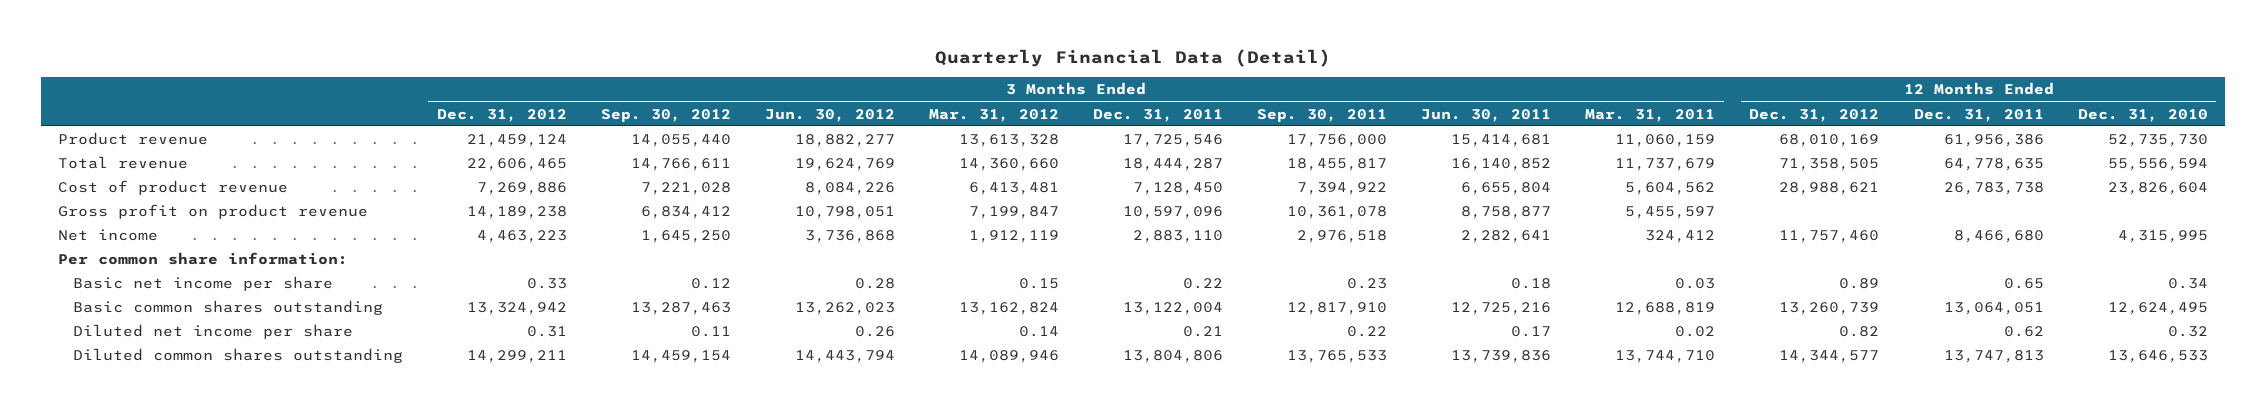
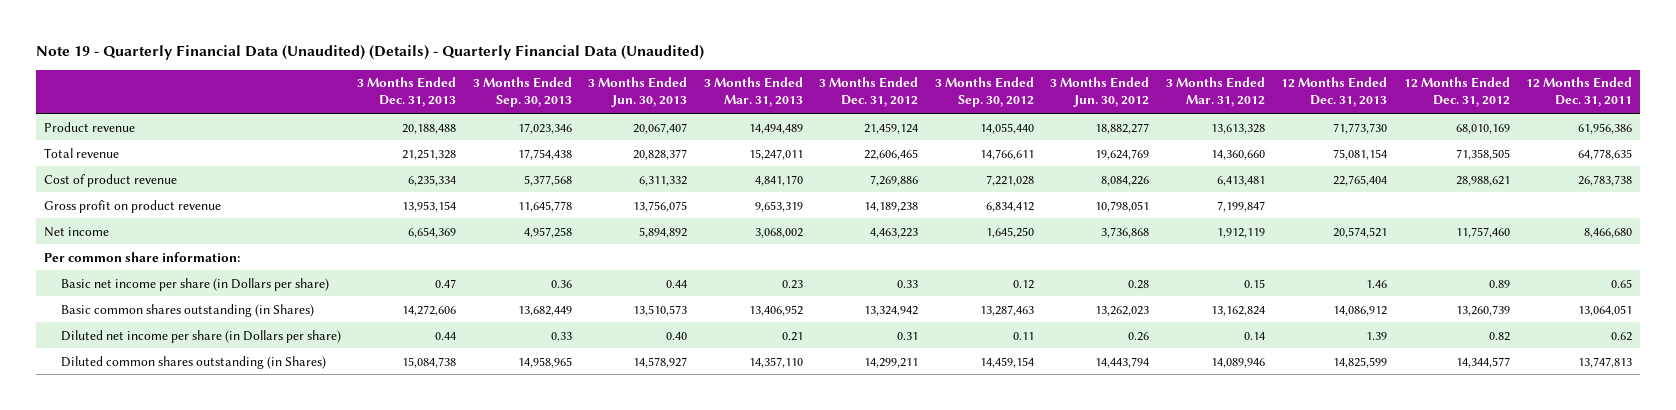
[935,49,1332,68] Quarterly Financial Data (Detail) -> [35,45,704,61] Note 19 - Quarterly Financial Data (Unaudited) (Details) - Quarterly Financial Data (Unaudited)
[1093,108,1224,122] Dec. 31, 2011 -> none
[1257,108,1388,122] Sep. 30, 2011 -> none
[1421,108,1552,122] Jun. 30, 2011 -> none
[1585,108,1716,122] Mar. 31, 2011 -> none
[2077,108,2208,122] Dec. 31, 2010 -> none
none -> [357,77,457,108] 3 Months Ended Dec. 31, 2013
none -> [472,77,572,108] 3 Months Ended Sep. 30, 2013
none -> [588,77,688,108] 3 Months Ended Jun. 30, 2013
none -> [703,77,803,108] 3 Months Ended Mar. 31, 2013
none -> [1281,77,1388,108] 12 Months Ended Dec. 31, 2013
[72,276,333,292] Basic net income per share -> [60,277,329,291] Basic net income per share (in Dollars per share)
[72,300,383,316] Basic common shares outstanding -> [60,303,314,317] Basic common shares outstanding (in Shares)
[72,324,353,340] Diluted net income per share -> [60,329,341,343] Diluted net income per share (in Dollars per share)
[72,348,403,364] Diluted common shares outstanding -> [60,355,326,369] Diluted common shares outstanding (in Shares)

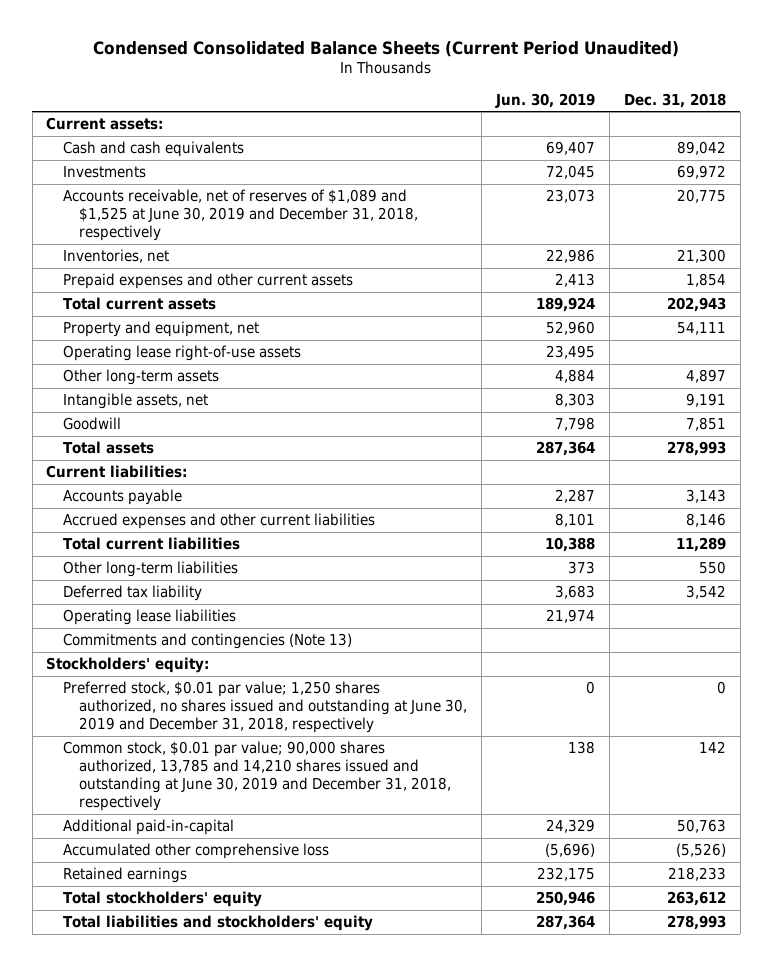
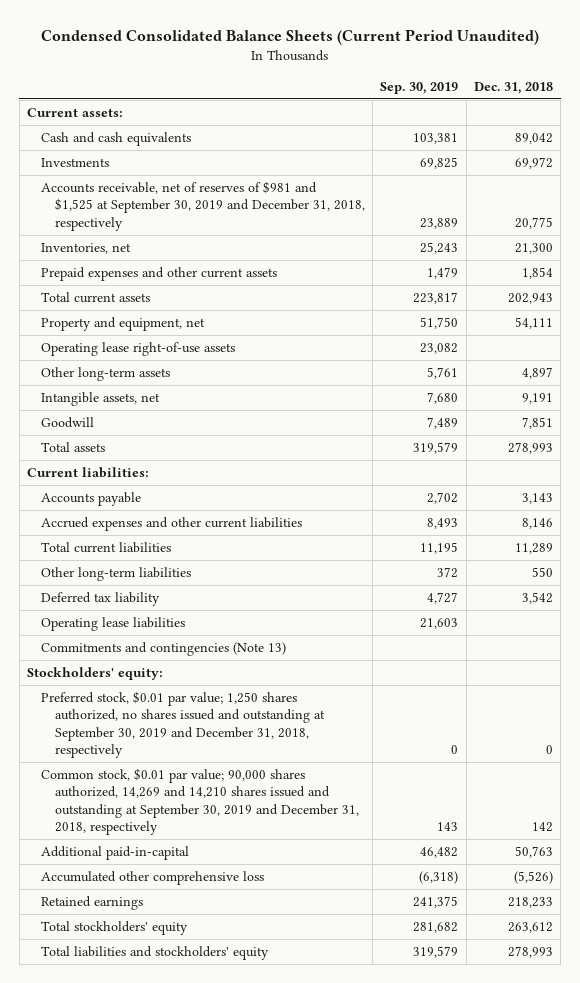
[495,92,596,108] Jun. 30, 2019 -> none
none -> [380,82,459,95] Sep. 30, 2019
[62,189,419,242] Accounts receivable, net of reserves of $1,089 and $1,525 at June 30, 2019 and December 31, 2018, respectively -> [40,180,365,231] Accounts receivable, net of reserves of $981 and $1,525 at September 30, 2019 and December 31, 2018, respectively
[62,681,468,734] Preferred stock, $0.01 par value; 1,250 shares authorized, no shares issued and outstanding at June 30, 2019 and December 31, 2018, respectively -> [40,690,325,759] Preferred stock, $0.01 par value; 1,250 shares authorized, no shares issued and outstanding at September 30, 2019 and December 31, 2018, respectively
[62,741,452,812] Common stock, $0.01 par value; 90,000 shares authorized, 13,785 and 14,210 shares issued and outstanding at June 30, 2019 and December 31, 2018, respectively -> [40,767,359,836] Common stock, $0.01 par value; 90,000 shares authorized, 14,269 and 14,210 shares issued and outstanding at September 30, 2019 and December 31, 2018, respectively

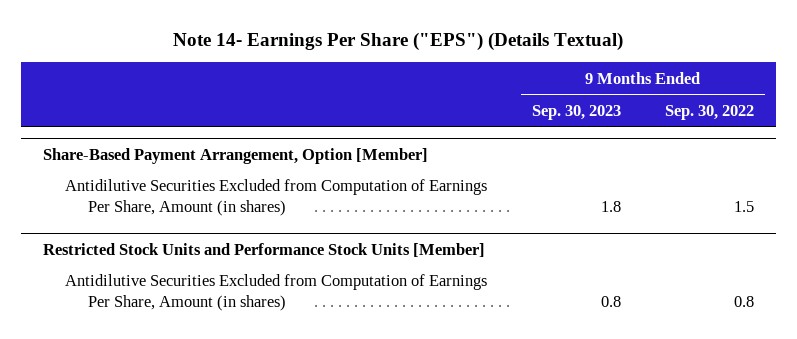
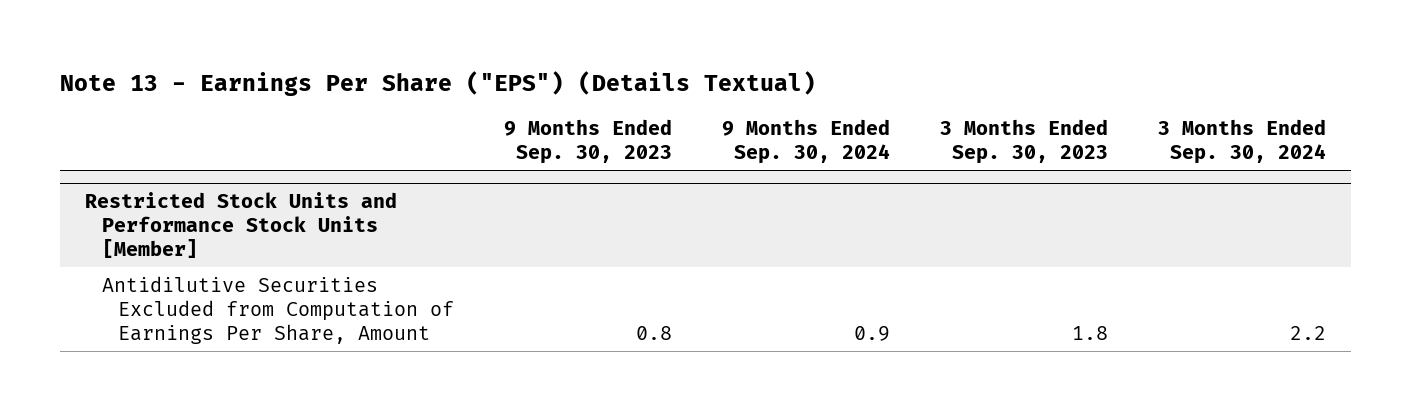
[173,32,624,52] Note 14- Earnings Per Share ("EPS") (Details Textual) -> [60,70,817,96] Note 13 - Earnings Per Share ("EPS") (Details Textual)
[665,104,755,120] Sep. 30, 2022 -> none
none -> [722,118,891,165] 9 Months Ended Sep. 30, 2024
none -> [940,118,1109,165] 3 Months Ended Sep. 30, 2023
none -> [1158,118,1327,165] 3 Months Ended Sep. 30, 2024
[42,147,428,164] Share-Based Payment Arrangement, Option [Member] -> none
[65,179,488,216] Antidilutive Securities Excluded from Computation of Earnings Per Share, Amount (in shares) -> none
[65,274,488,311] Antidilutive Securities Excluded from Computation of Earnings Per Share, Amount (in shares) -> [101,275,455,345] Antidilutive Securities Excluded from Computation of Earnings Per Share, Amount

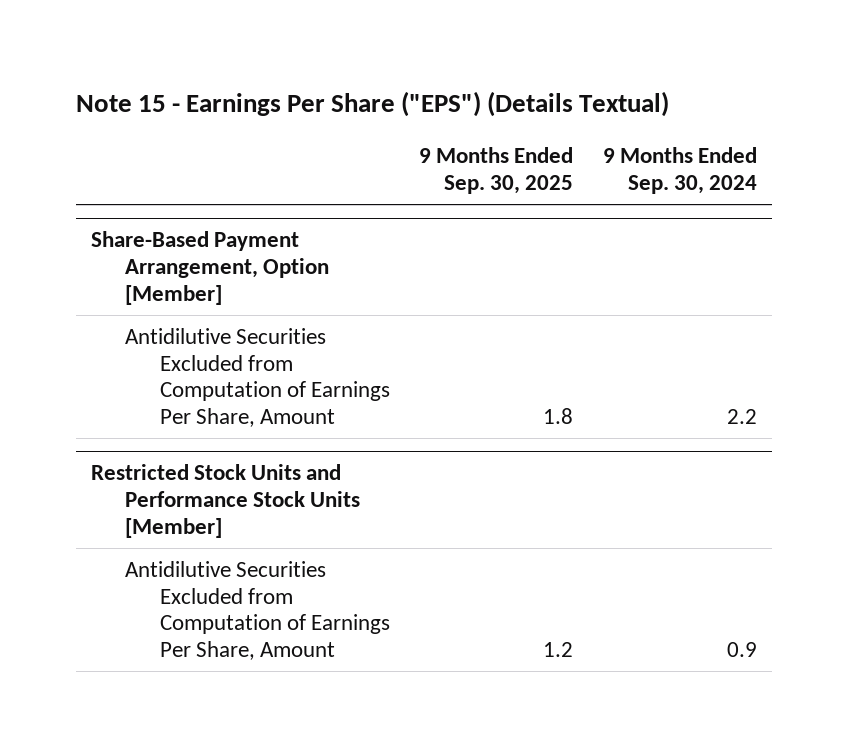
[60,70,817,96] Note 13 - Earnings Per Share ("EPS") (Details Textual) -> [76,90,670,117] Note 15 - Earnings Per Share ("EPS") (Details Textual)
[504,118,673,165] 9 Months Ended Sep. 30, 2023 -> none
[940,118,1109,165] 3 Months Ended Sep. 30, 2023 -> none
[1158,118,1327,165] 3 Months Ended Sep. 30, 2024 -> none
none -> [419,147,574,195] 9 Months Ended Sep. 30, 2025
none -> [90,231,330,305] Share-Based Payment Arrangement, Option [Member]
none -> [125,327,390,428] Antidilutive Securities Excluded from Computation of Earnings Per Share, Amount

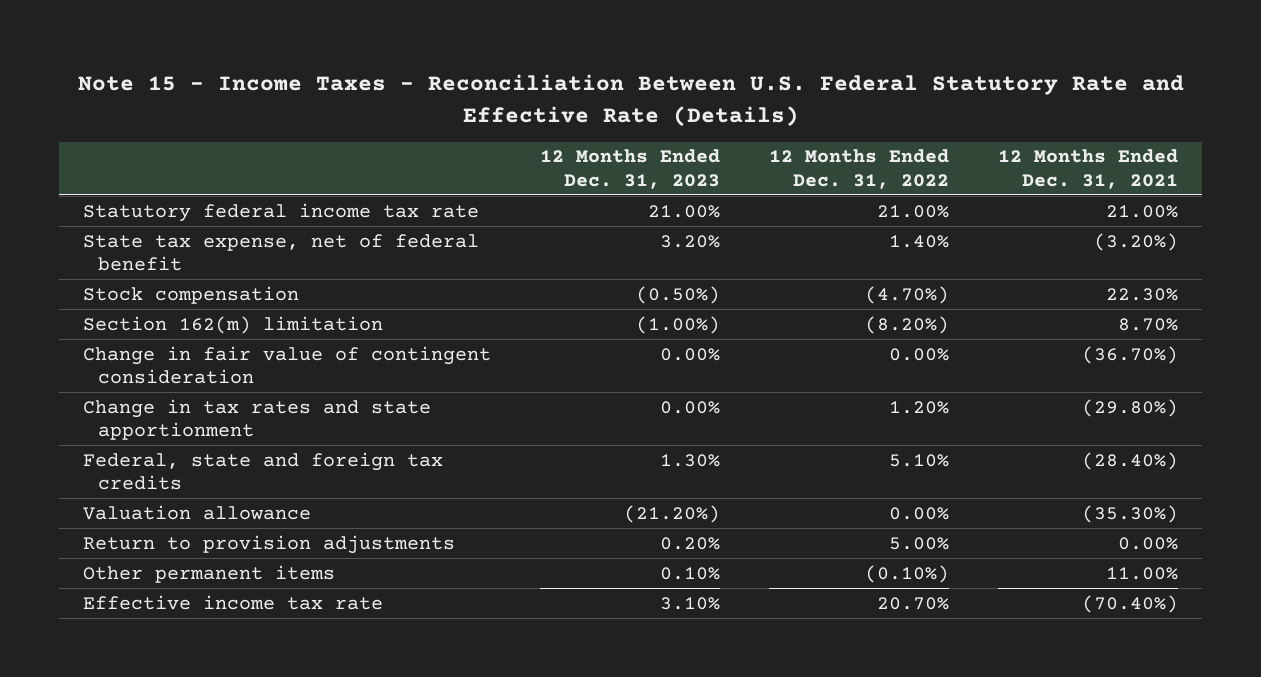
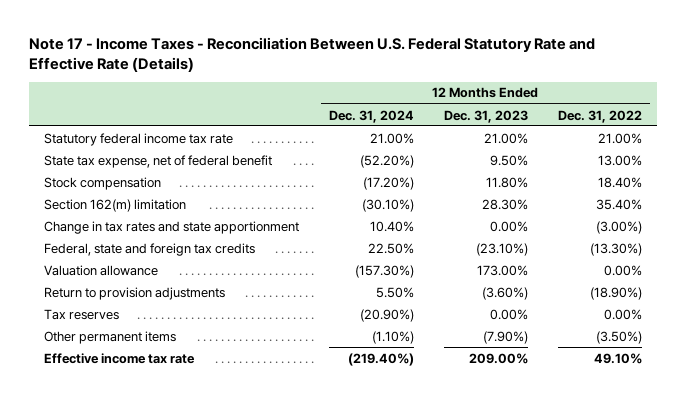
[77,74,1184,127] Note 15 - Income Taxes - Reconciliation Between U.S. Federal Statutory Rate and Effective Rate (Details) -> [28,36,595,72] Note 17 - Income Taxes - Reconciliation Between U.S. Federal Statutory Rate and Effective Rate (Details)
[998,149,1179,189] 12 Months Ended Dec. 31, 2021 -> none
none -> [328,109,414,123] Dec. 31, 2024
[83,345,492,385] Change in fair value of contingent consideration -> none
[660,234,721,248] 3.20% -> [489,154,528,166] 9.50%
[889,234,950,248] 1.40% -> [598,154,643,166] 13.00%
[636,285,721,304] (0.50%) -> [485,176,528,188] 11.80%
[865,285,950,304] (4.70%) -> [598,176,643,188] 18.40%
[636,315,721,334] (1.00%) -> [481,198,528,210] 28.30%
[865,315,950,334] (8.20%) -> [596,198,643,210] 35.40%
[889,400,950,414] 1.20% -> [596,220,643,234] (3.00%)
[660,453,721,467] 1.30% -> [475,242,528,256] (23.10%)
[889,453,950,467] 5.10% -> [590,242,643,256] (13.30%)
[624,504,721,523] (21.20%) -> [476,264,528,276] 173.00%
[660,536,721,550] 0.20% -> [481,286,528,300] (3.60%)
[889,536,950,550] 5.00% -> [590,286,643,300] (18.90%)
none -> [43,308,119,320] Tax reserves
[660,566,721,580] 0.10% -> [482,330,528,344] (7.90%)
[865,564,950,583] (0.10%) -> [596,330,643,344] (3.50%)
[660,596,721,610] 3.10% -> [468,352,528,364] 209.00%
[877,596,950,610] 20.70% -> [594,352,643,364] 49.10%

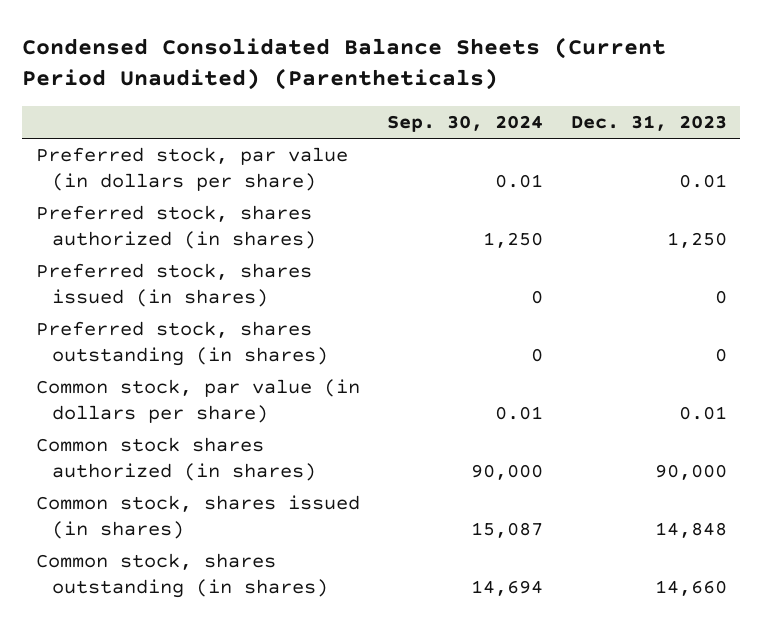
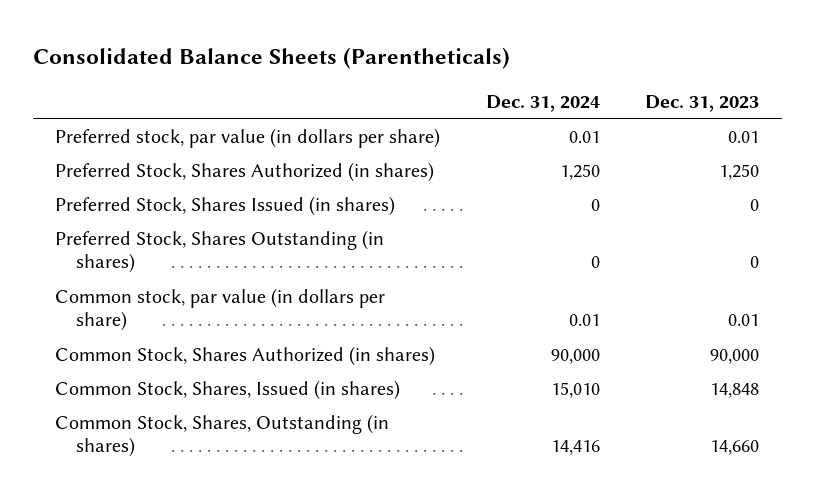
[21,36,666,91] Condensed Consolidated Balance Sheets (Current Period Unaudited) (Parentheticals) -> [32,46,510,69] Consolidated Balance Sheets (Parentheticals)
[387,115,544,133] Sep. 30, 2024 -> none
none -> [485,94,600,112] Dec. 31, 2024
[35,205,317,250] Preferred stock, shares authorized (in shares) -> [55,161,435,182] Preferred Stock, Shares Authorized (in shares)
[35,263,312,308] Preferred stock, shares issued (in shares) -> [55,195,396,216] Preferred Stock, Shares Issued (in shares)
[35,321,329,367] Preferred stock, shares outstanding (in shares) -> [55,229,385,274] Preferred Stock, Shares Outstanding (in shares)
[35,437,317,482] Common stock shares authorized (in shares) -> [55,345,436,366] Common Stock, Shares Authorized (in shares)
[35,495,360,540] Common stock, shares issued (in shares) -> [55,379,401,400] Common Stock, Shares, Issued (in shares)
[35,553,329,599] Common stock, shares outstanding (in shares) -> [55,413,390,458] Common Stock, Shares, Outstanding (in shares)

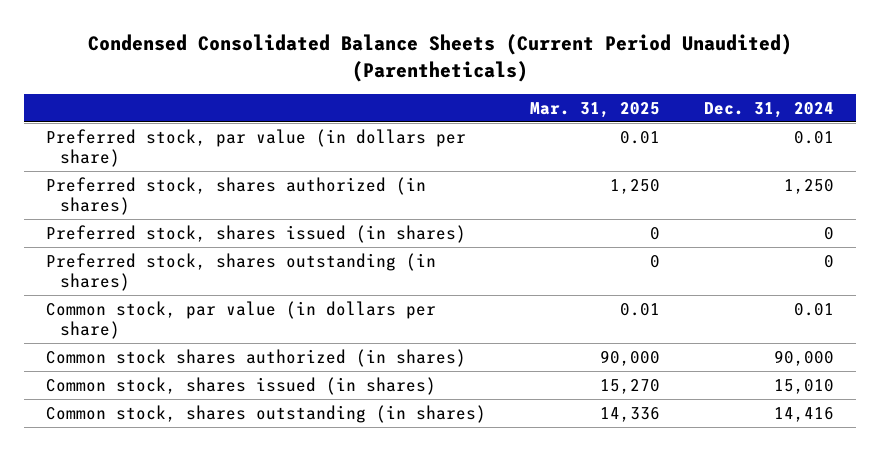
[32,46,510,69] Consolidated Balance Sheets (Parentheticals) -> [88,34,793,82] Condensed Consolidated Balance Sheets (Current Period Unaudited) (Parentheticals)
[645,94,760,112] Dec. 31, 2023 -> none
none -> [530,101,661,118] Mar. 31, 2025
[55,161,435,182] Preferred Stock, Shares Authorized (in shares) -> [46,177,427,216] Preferred stock, shares authorized (in shares)
[55,195,396,216] Preferred Stock, Shares Issued (in shares) -> [46,225,467,244] Preferred stock, shares issued (in shares)
[55,229,385,274] Preferred Stock, Shares Outstanding (in shares) -> [46,253,437,292] Preferred stock, shares outstanding (in shares)
[55,345,436,366] Common Stock, Shares Authorized (in shares) -> [46,349,467,368] Common stock shares authorized (in shares)
[55,379,401,400] Common Stock, Shares, Issued (in shares) -> [46,377,437,396] Common stock, shares issued (in shares)
[55,413,390,458] Common Stock, Shares, Outstanding (in shares) -> [46,405,487,424] Common stock, shares outstanding (in shares)

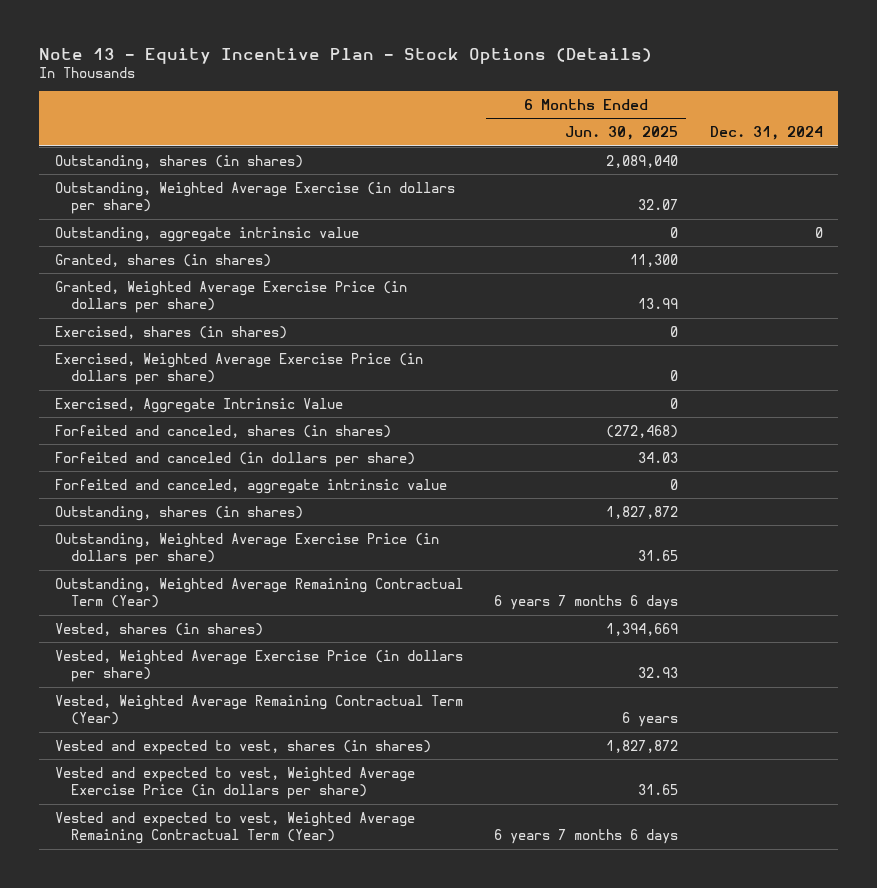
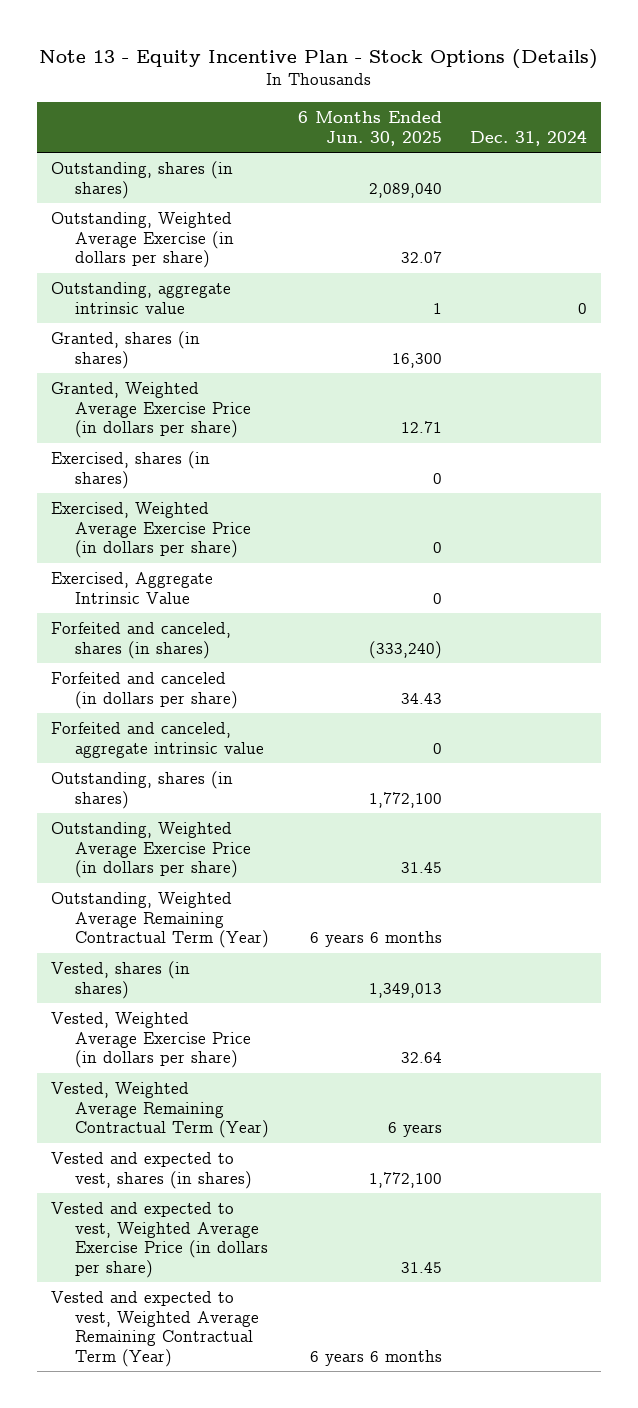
[670,226,679,238] 0 -> [432,302,442,314] 1
[630,253,679,267] 11,300 -> [391,352,442,368] 16,300
[638,298,679,310] 13.99 -> [400,421,442,434] 12.71
[606,424,679,438] (272,468) -> [368,640,442,659] (333,240)
[638,451,679,463] 34.03 -> [400,692,442,704] 34.43
[606,505,679,519] 1,827,872 -> [368,791,442,808] 1,772,100
[638,550,679,562] 31.65 -> [400,862,442,874] 31.45
[494,595,679,611] 6 years 7 months 6 days -> [309,931,442,948] 6 years 6 months
[606,622,679,636] 1,394,669 -> [368,982,442,998] 1,349,013
[638,667,679,679] 32.93 -> [400,1052,442,1064] 32.64
[606,739,679,753] 1,827,872 -> [368,1171,442,1188] 1,772,100
[638,784,679,796] 31.65 -> [400,1262,442,1274] 31.45
[494,829,679,845] 6 years 7 months 6 days -> [309,1350,442,1367] 6 years 6 months

